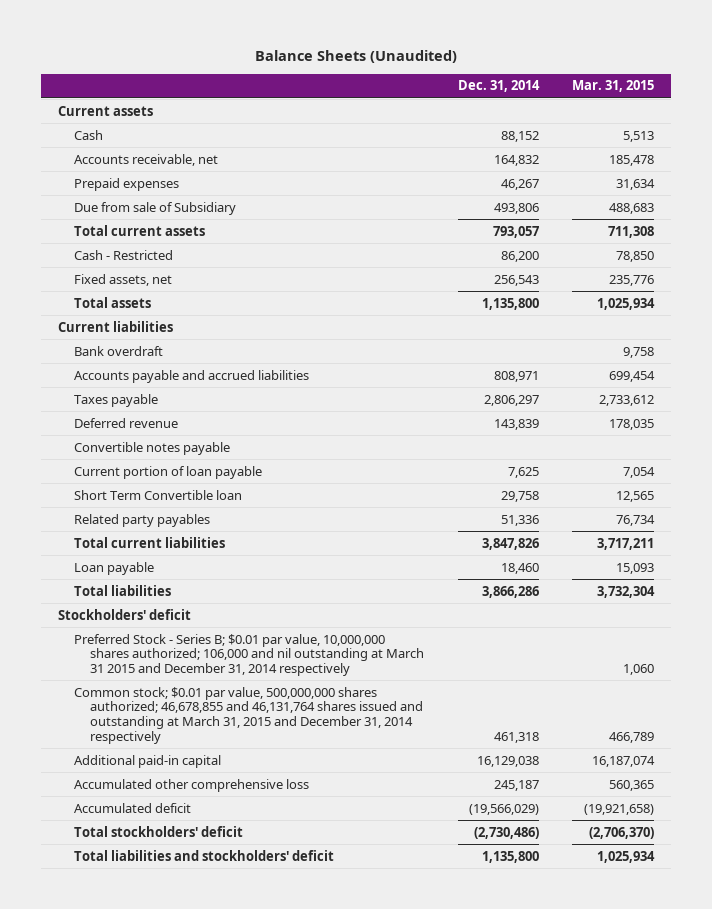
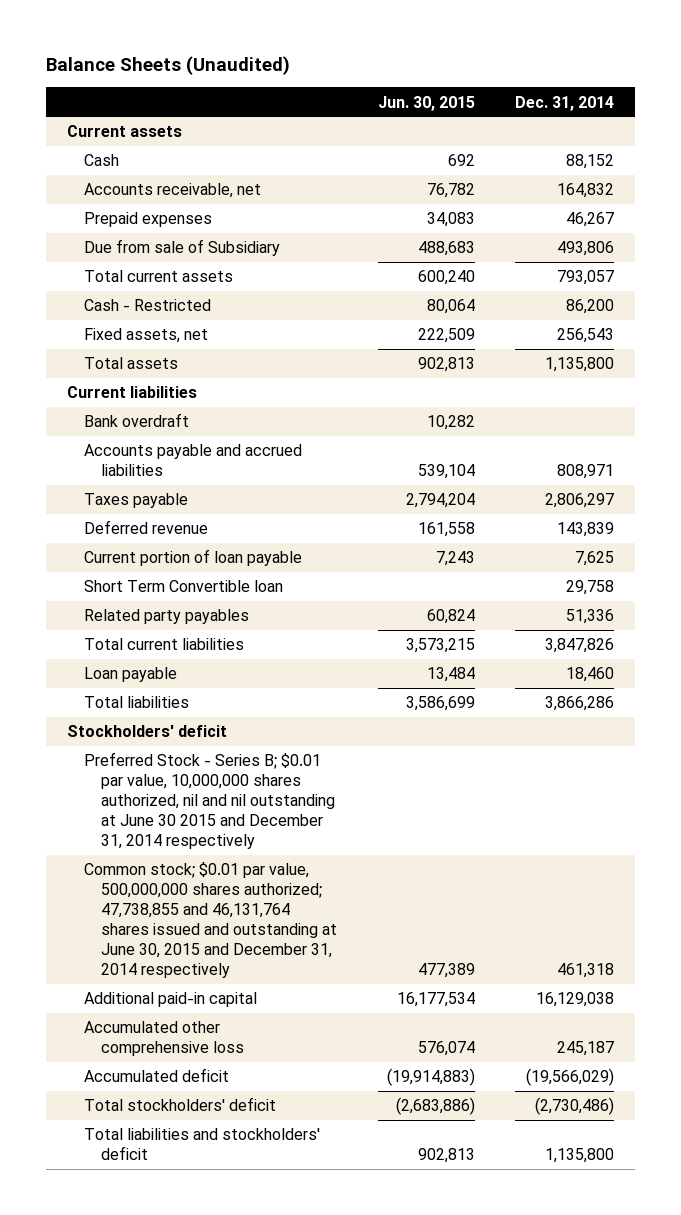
[572,80,655,93] Mar. 31, 2015 -> none
none -> [377,95,475,111] Jun. 30, 2015
[74,441,231,455] Convertible notes payable -> none
[74,633,425,676] Preferred Stock - Series B; $0.01 par value, 10,000,000 shares authorized; 106,000 and nil outstanding at March 31 2015 and December 31, 2014 respectively -> [83,752,335,849] Preferred Stock - Series B; $0.01 par value, 10,000,000 shares authorized, nil and nil outstanding at June 30 2015 and December 31, 2014 respectively
[74,686,424,744] Common stock; $0.01 par value, 500,000,000 shares authorized; 46,678,855 and 46,131,764 shares issued and outstanding at March 31, 2015 and December 31, 2014 respectively -> [83,862,337,978] Common stock; $0.01 par value, 500,000,000 shares authorized; 47,738,855 and 46,131,764 shares issued and outstanding at June 30, 2015 and December 31, 2014 respectively

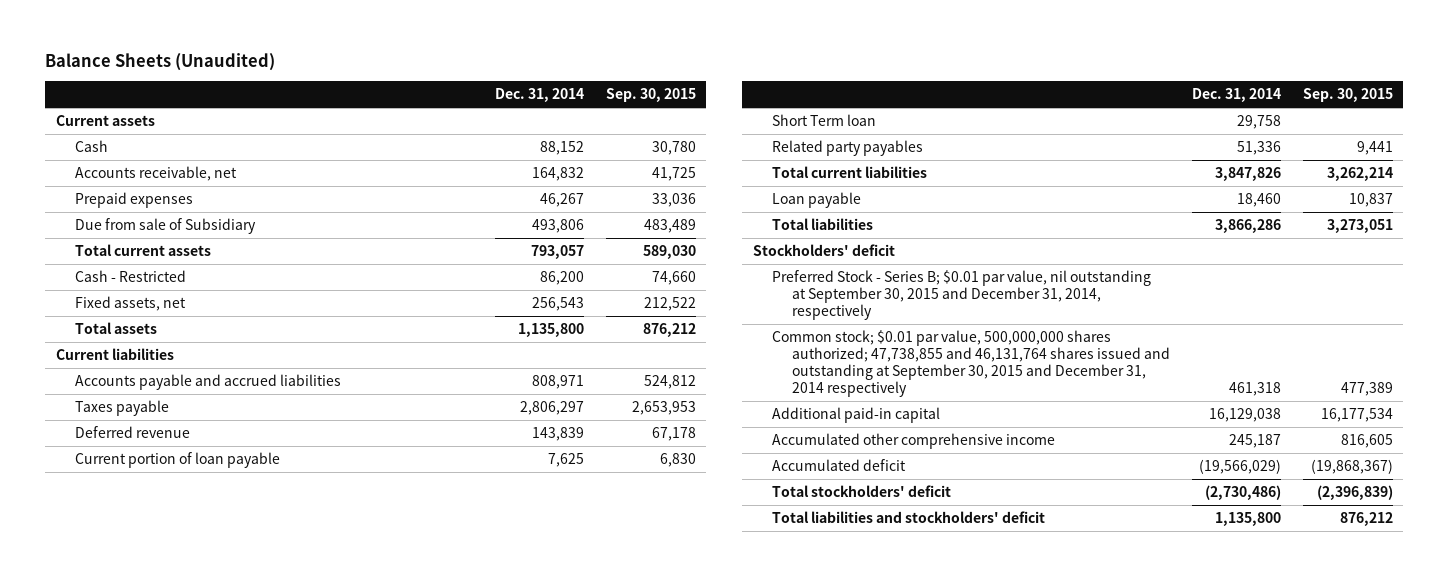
[377,95,475,111] Jun. 30, 2015 -> none
none -> [605,88,696,103] Sep. 30, 2015
[83,413,189,428] Bank overdraft -> none
[83,580,283,593] Short Term Convertible loan -> [772,114,877,127] Short Term loan
[83,752,335,849] Preferred Stock - Series B; $0.01 par value, 10,000,000 shares authorized, nil and nil outstanding at June 30 2015 and December 31, 2014 respectively -> [772,270,1152,321] Preferred Stock - Series B; $0.01 par value, nil outstanding at September 30, 2015 and December 31, 2014, respectively
[83,862,337,978] Common stock; $0.01 par value, 500,000,000 shares authorized; 47,738,855 and 46,131,764 shares issued and outstanding at June 30, 2015 and December 31, 2014 respectively -> [772,330,1170,398] Common stock; $0.01 par value, 500,000,000 shares authorized; 47,738,855 and 46,131,764 shares issued and outstanding at September 30, 2015 and December 31, 2014 respectively
[83,1021,244,1057] Accumulated other comprehensive loss -> [772,433,1056,450] Accumulated other comprehensive income

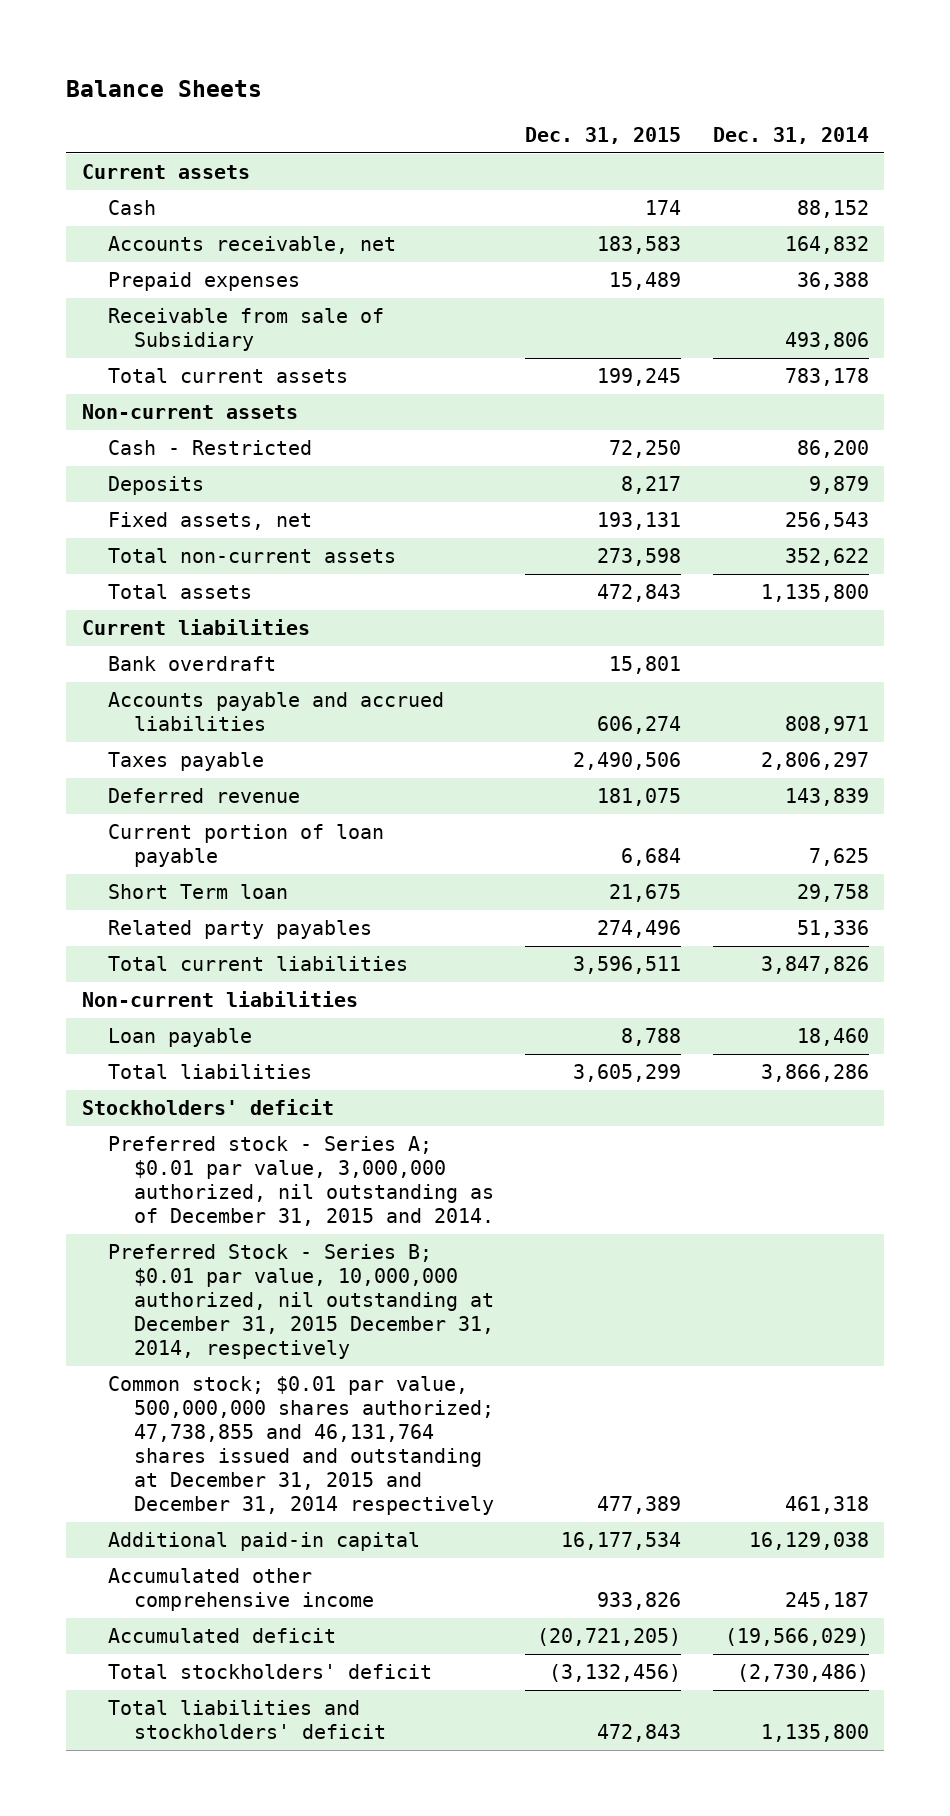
[44,53,275,72] Balance Sheets (Unaudited) -> [65,79,262,97] Balance Sheets
[605,88,696,103] Sep. 30, 2015 -> none
none -> [525,126,682,144] Dec. 31, 2015
[539,193,584,208] 46,267 -> [796,272,869,291] 36,388
[75,218,257,235] Due from sale of Subsidiary -> [107,308,384,352] Receivable from sale of Subsidiary
[530,245,584,260] 793,057 -> [784,368,869,387] 783,178
none -> [81,404,298,420] Non-current assets
none -> [107,476,204,496] Deposits
none -> [107,548,396,564] Total non-current assets
none -> [107,656,276,672] Bank overdraft
none -> [81,991,358,1008] Non-current liabilities
none -> [107,1136,494,1227] Preferred stock - Series A; $0.01 par value, 3,000,000 authorized, nil outstanding as of December 31, 2015 and 2014.
[772,270,1152,321] Preferred Stock - Series B; $0.01 par value, nil outstanding at September 30, 2015 and December 31, 2014, respectively -> [107,1244,494,1360] Preferred Stock - Series B; $0.01 par value, 10,000,000 authorized, nil outstanding at December 31, 2015 December 31, 2014, respectively
[772,330,1170,398] Common stock; $0.01 par value, 500,000,000 shares authorized; 47,738,855 and 46,131,764 shares issued and outstanding at September 30, 2015 and December 31, 2014 respectively -> [107,1376,494,1516] Common stock; $0.01 par value, 500,000,000 shares authorized; 47,738,855 and 46,131,764 shares issued and outstanding at December 31, 2015 and December 31, 2014 respectively

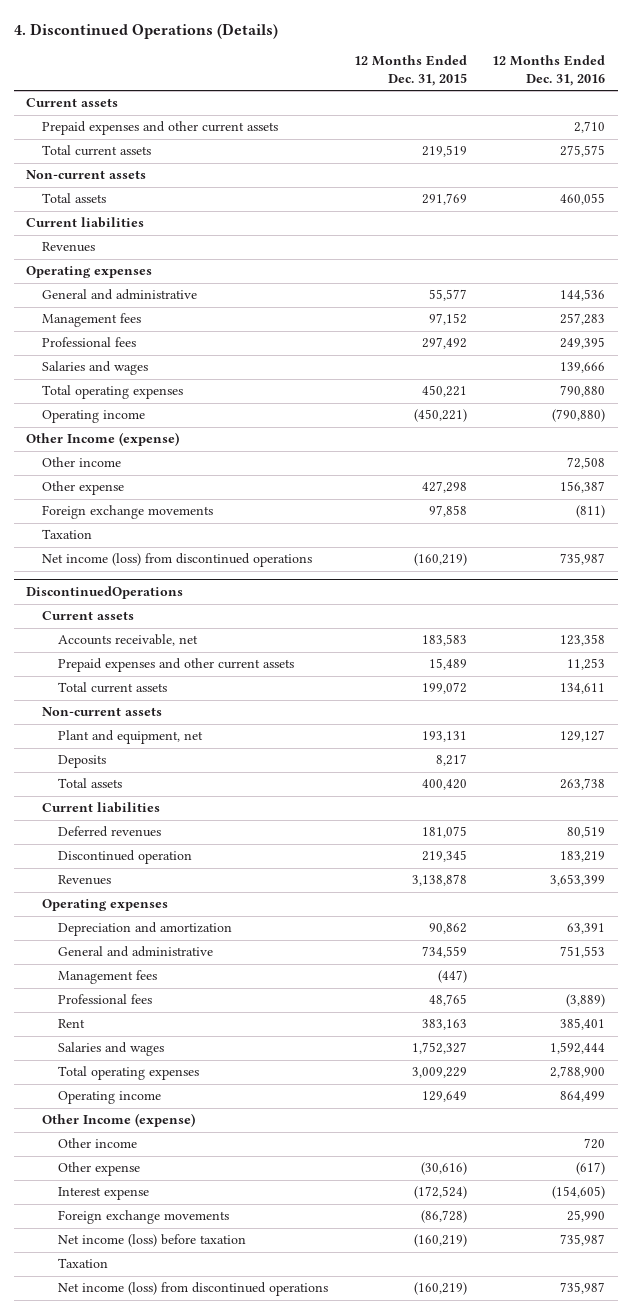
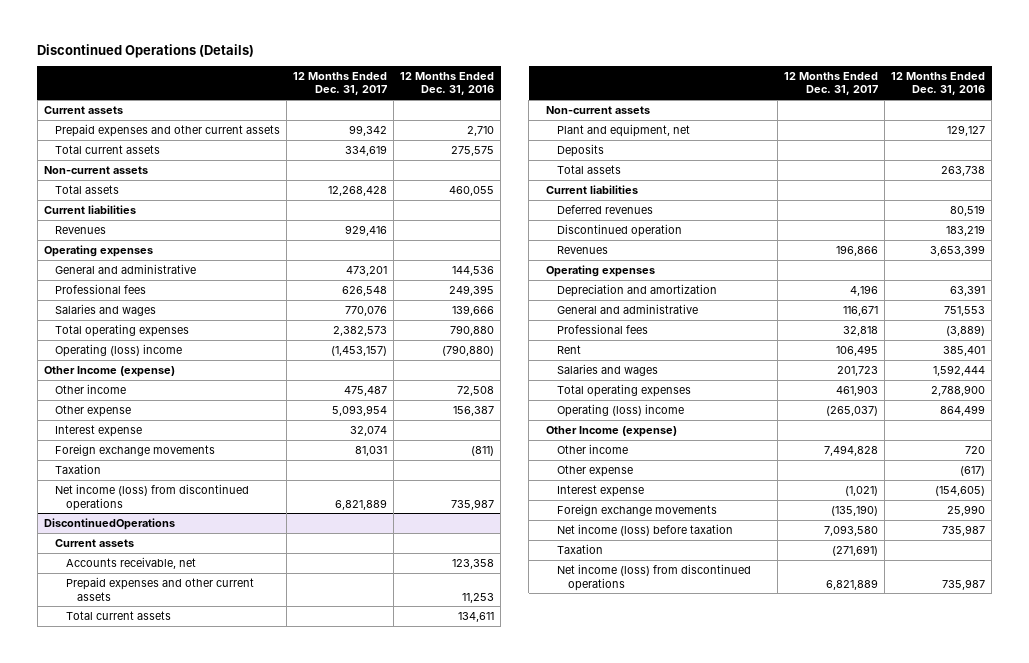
[13,23,278,40] 4. Discontinued Operations (Details) -> [37,43,255,58] Discontinued Operations (Details)
[353,55,467,86] 12 Months Ended Dec. 31, 2015 -> none
none -> [293,71,388,96] 12 Months Ended Dec. 31, 2017
[42,313,142,328] Management fees -> none
[42,410,146,424] Operating income -> [54,343,182,357] Operating (loss) income
none -> [54,424,142,437] Interest expense
[58,970,158,985] Management fees -> none
[58,1091,162,1105] Operating income -> [557,403,685,417] Operating (loss) income

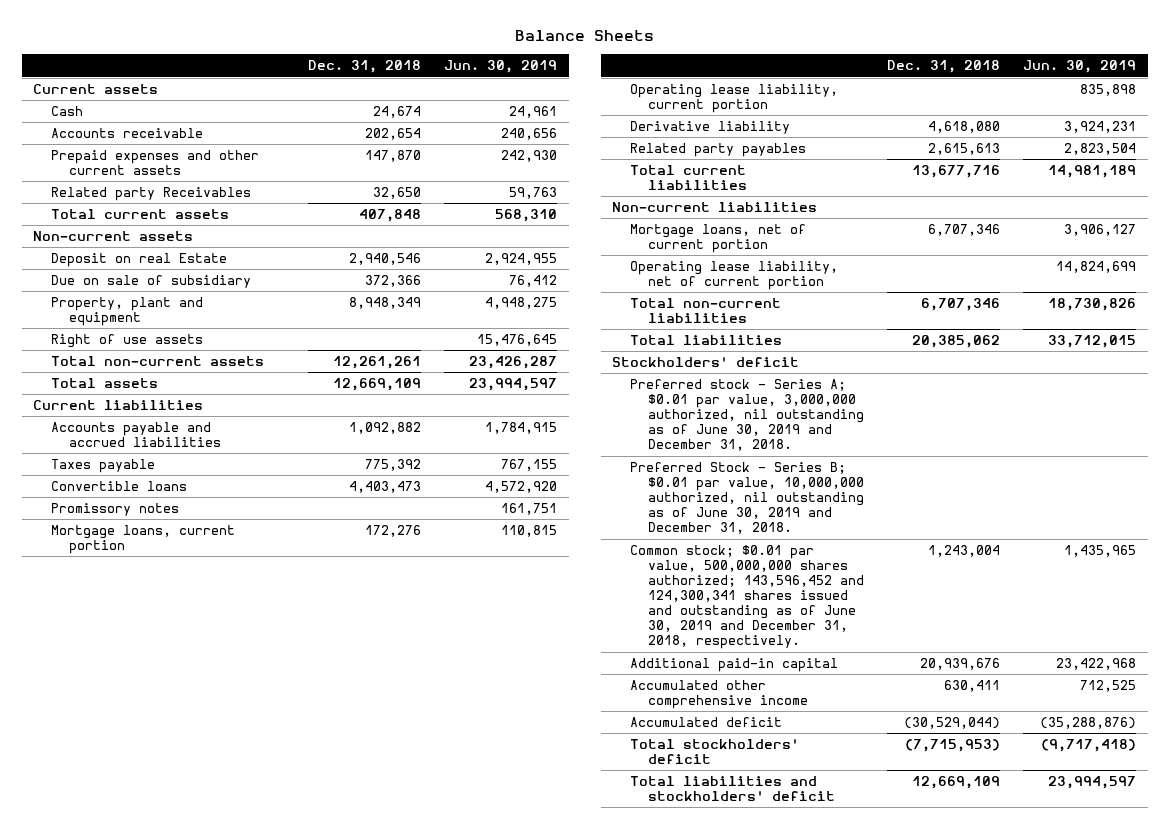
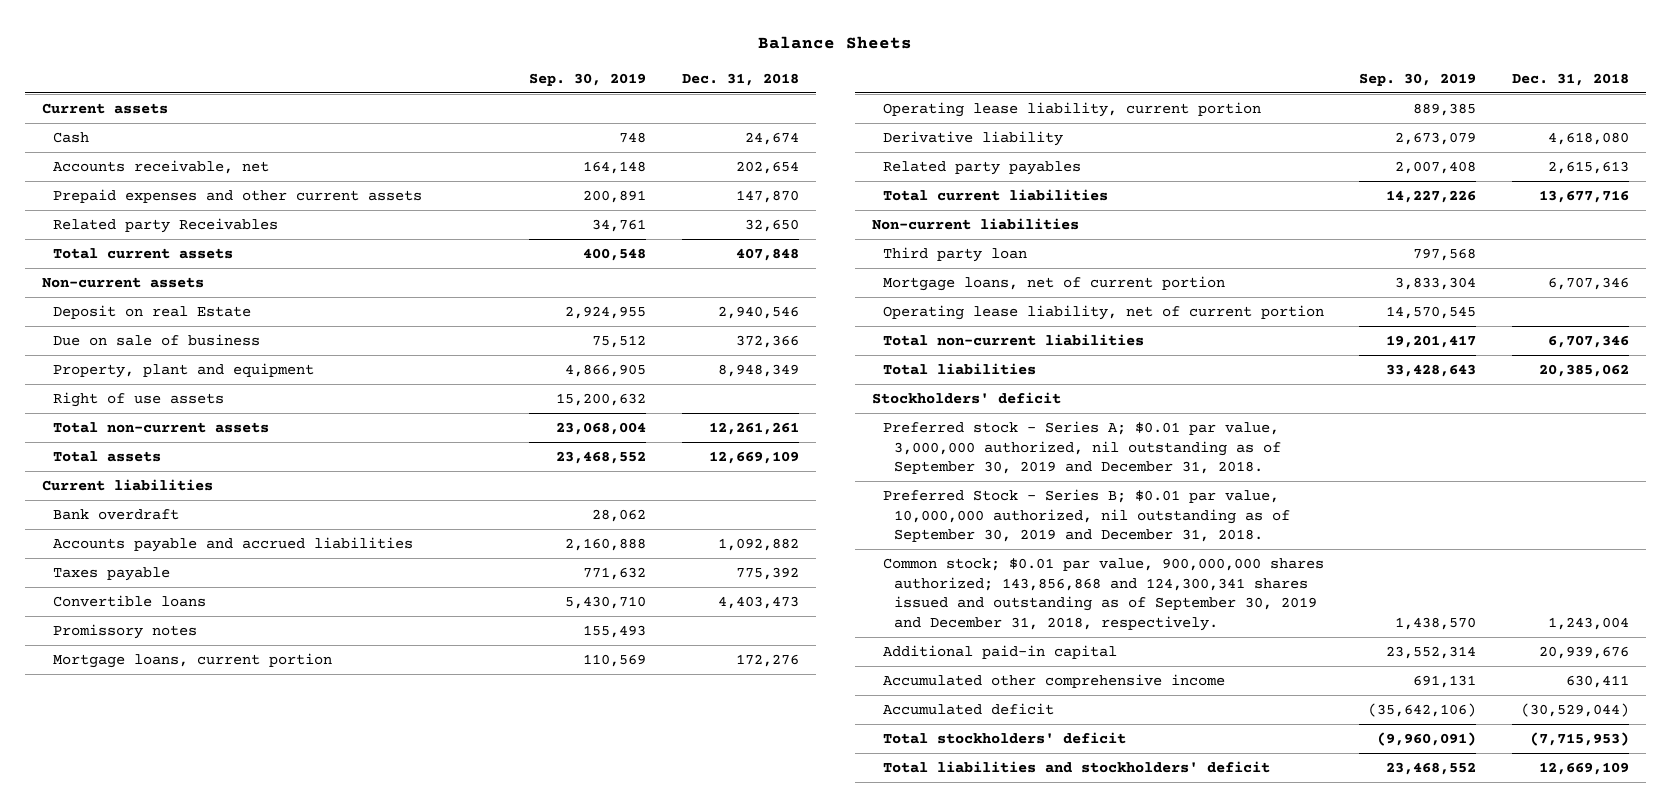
[444,60,558,74] Jun. 30, 2019 -> none
none -> [529,72,647,86] Sep. 30, 2019
[51,128,204,139] Accounts receivable -> [52,159,269,174] Accounts receivable, net
[51,275,252,289] Due on sale of subsidiary -> [52,333,260,346] Due on sale of business
none -> [52,508,179,520] Bank overdraft
none -> [883,246,1028,262] Third party loan
[630,379,865,452] Preferred stock - Series A; $0.01 par value, 3,000,000 authorized, nil outstanding as of June 30, 2019 and December 31, 2018. -> [883,420,1281,475] Preferred stock - Series A; $0.01 par value, 3,000,000 authorized, nil outstanding as of September 30, 2019 and December 31, 2018.
[630,462,865,535] Preferred Stock - Series B; $0.01 par value, 10,000,000 authorized, nil outstanding as of June 30, 2019 and December 31, 2018. -> [883,488,1290,543] Preferred Stock - Series B; $0.01 par value, 10,000,000 authorized, nil outstanding as of September 30, 2019 and December 31, 2018.
[630,545,865,650] Common stock; $0.01 par value, 500,000,000 shares authorized; 143,596,452 and 124,300,341 shares issued and outstanding as of June 30, 2019 and December 31, 2018, respectively. -> [883,557,1325,631] Common stock; $0.01 par value, 900,000,000 shares authorized; 143,856,868 and 124,300,341 shares issued and outstanding as of September 30, 2019 and December 31, 2018, respectively.

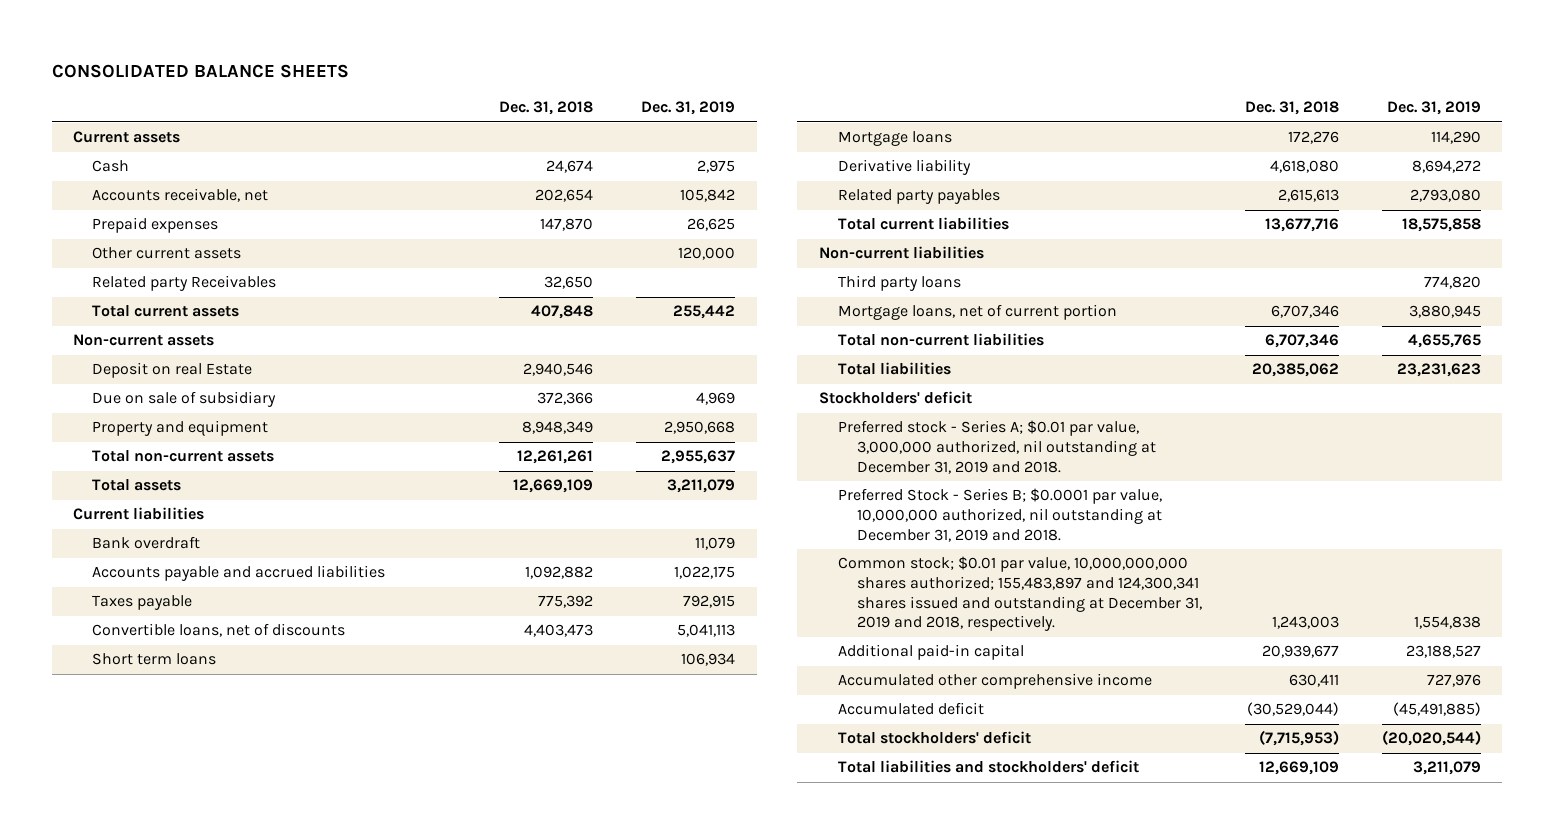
[758,36,913,50] Balance Sheets -> [51,63,349,78] CONSOLIDATED BALANCE SHEETS
[529,72,647,86] Sep. 30, 2019 -> none
none -> [641,101,736,116] Dec. 31, 2019
[52,188,422,203] Prepaid expenses and other current assets -> [92,217,219,234] Prepaid expenses
none -> [92,247,242,260] Other current assets
[52,391,224,407] Right of use assets -> none
[52,333,260,346] Due on sale of business -> [92,391,277,408] Due on sale of subsidiary
[52,362,314,378] Property, plant and equipment -> [92,420,269,437] Property and equipment
[52,623,197,639] Promissory notes -> none
[883,101,1262,117] Operating lease liability, current portion -> none
[52,594,206,607] Convertible loans -> [92,623,346,638] Convertible loans, net of discounts
none -> [92,653,217,666] Short term loans
[52,652,332,668] Mortgage loans, current portion -> [837,131,952,147] Mortgage loans
[883,246,1028,262] Third party loan -> [837,275,961,292] Third party loans
[883,304,1325,320] Operating lease liability, net of current portion -> none
[883,420,1281,475] Preferred stock - Series A; $0.01 par value, 3,000,000 authorized, nil outstanding as of September 30, 2019 and December 31, 2018. -> [837,420,1156,474] Preferred stock - Series A; $0.01 par value, 3,000,000 authorized, nil outstanding at December 31, 2019 and 2018.
[883,488,1290,543] Preferred Stock - Series B; $0.01 par value, 10,000,000 authorized, nil outstanding as of September 30, 2019 and December 31, 2018. -> [837,488,1162,542] Preferred Stock - Series B; $0.0001 par value, 10,000,000 authorized, nil outstanding at December 31, 2019 and 2018.
[883,557,1325,631] Common stock; $0.01 par value, 900,000,000 shares authorized; 143,856,868 and 124,300,341 shares issued and outstanding as of September 30, 2019 and December 31, 2018, respectively. -> [837,556,1202,632] Common stock; $0.01 par value, 10,000,000,000 shares authorized; 155,483,897 and 124,300,341 shares issued and outstanding at December 31, 2019 and 2018, respectively.
[1547,616,1629,630] 1,243,004 -> [1271,616,1339,630] 1,243,003
[1538,645,1629,659] 20,939,676 -> [1261,645,1339,659] 20,939,677

